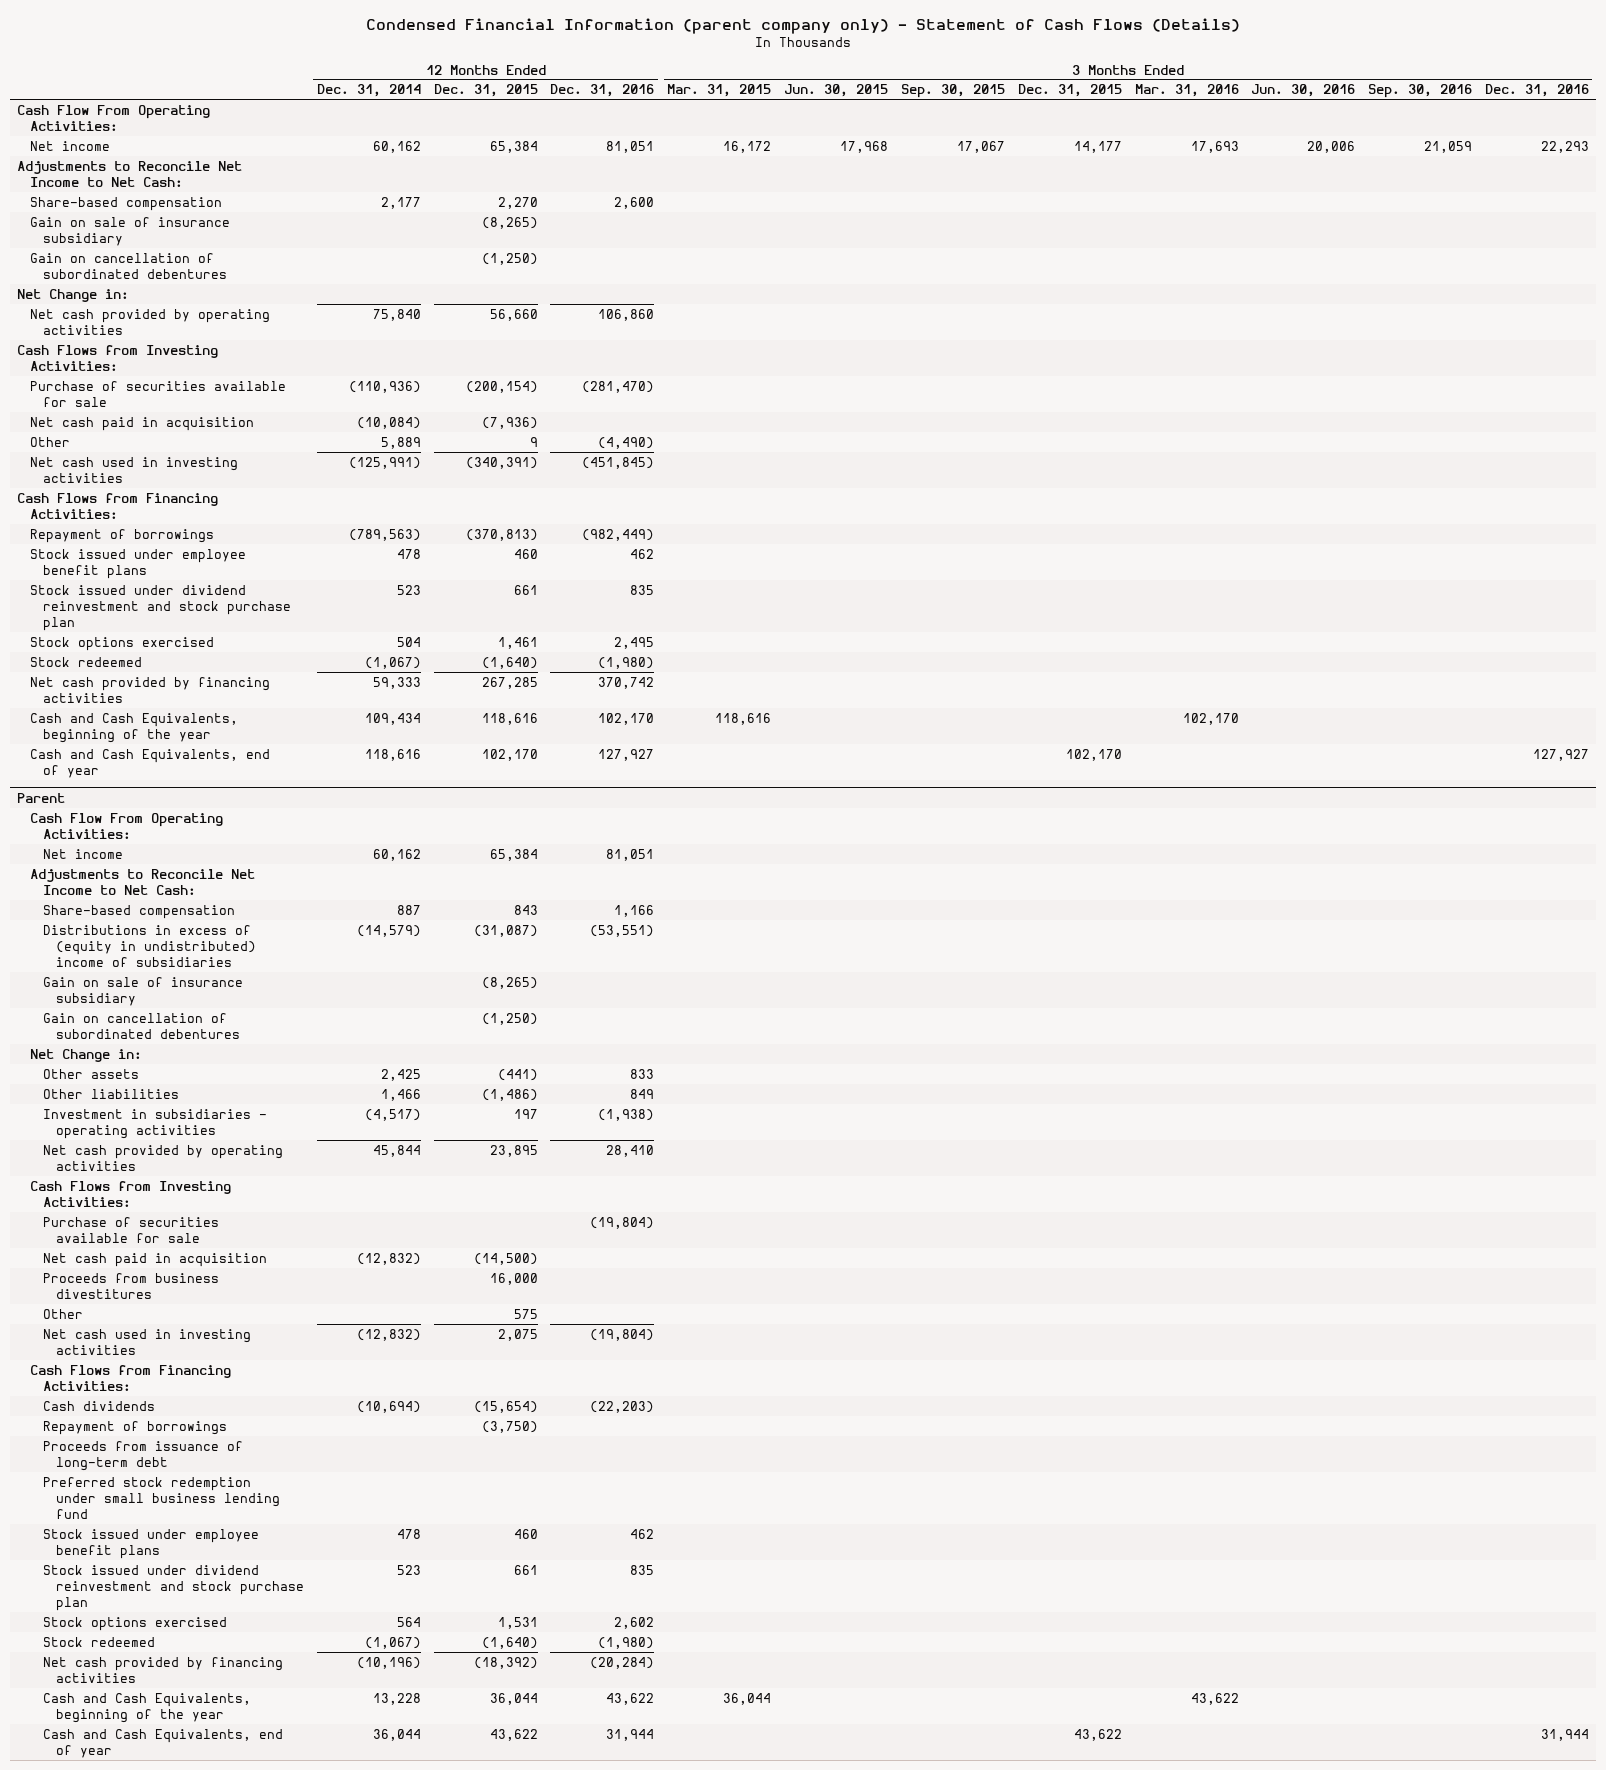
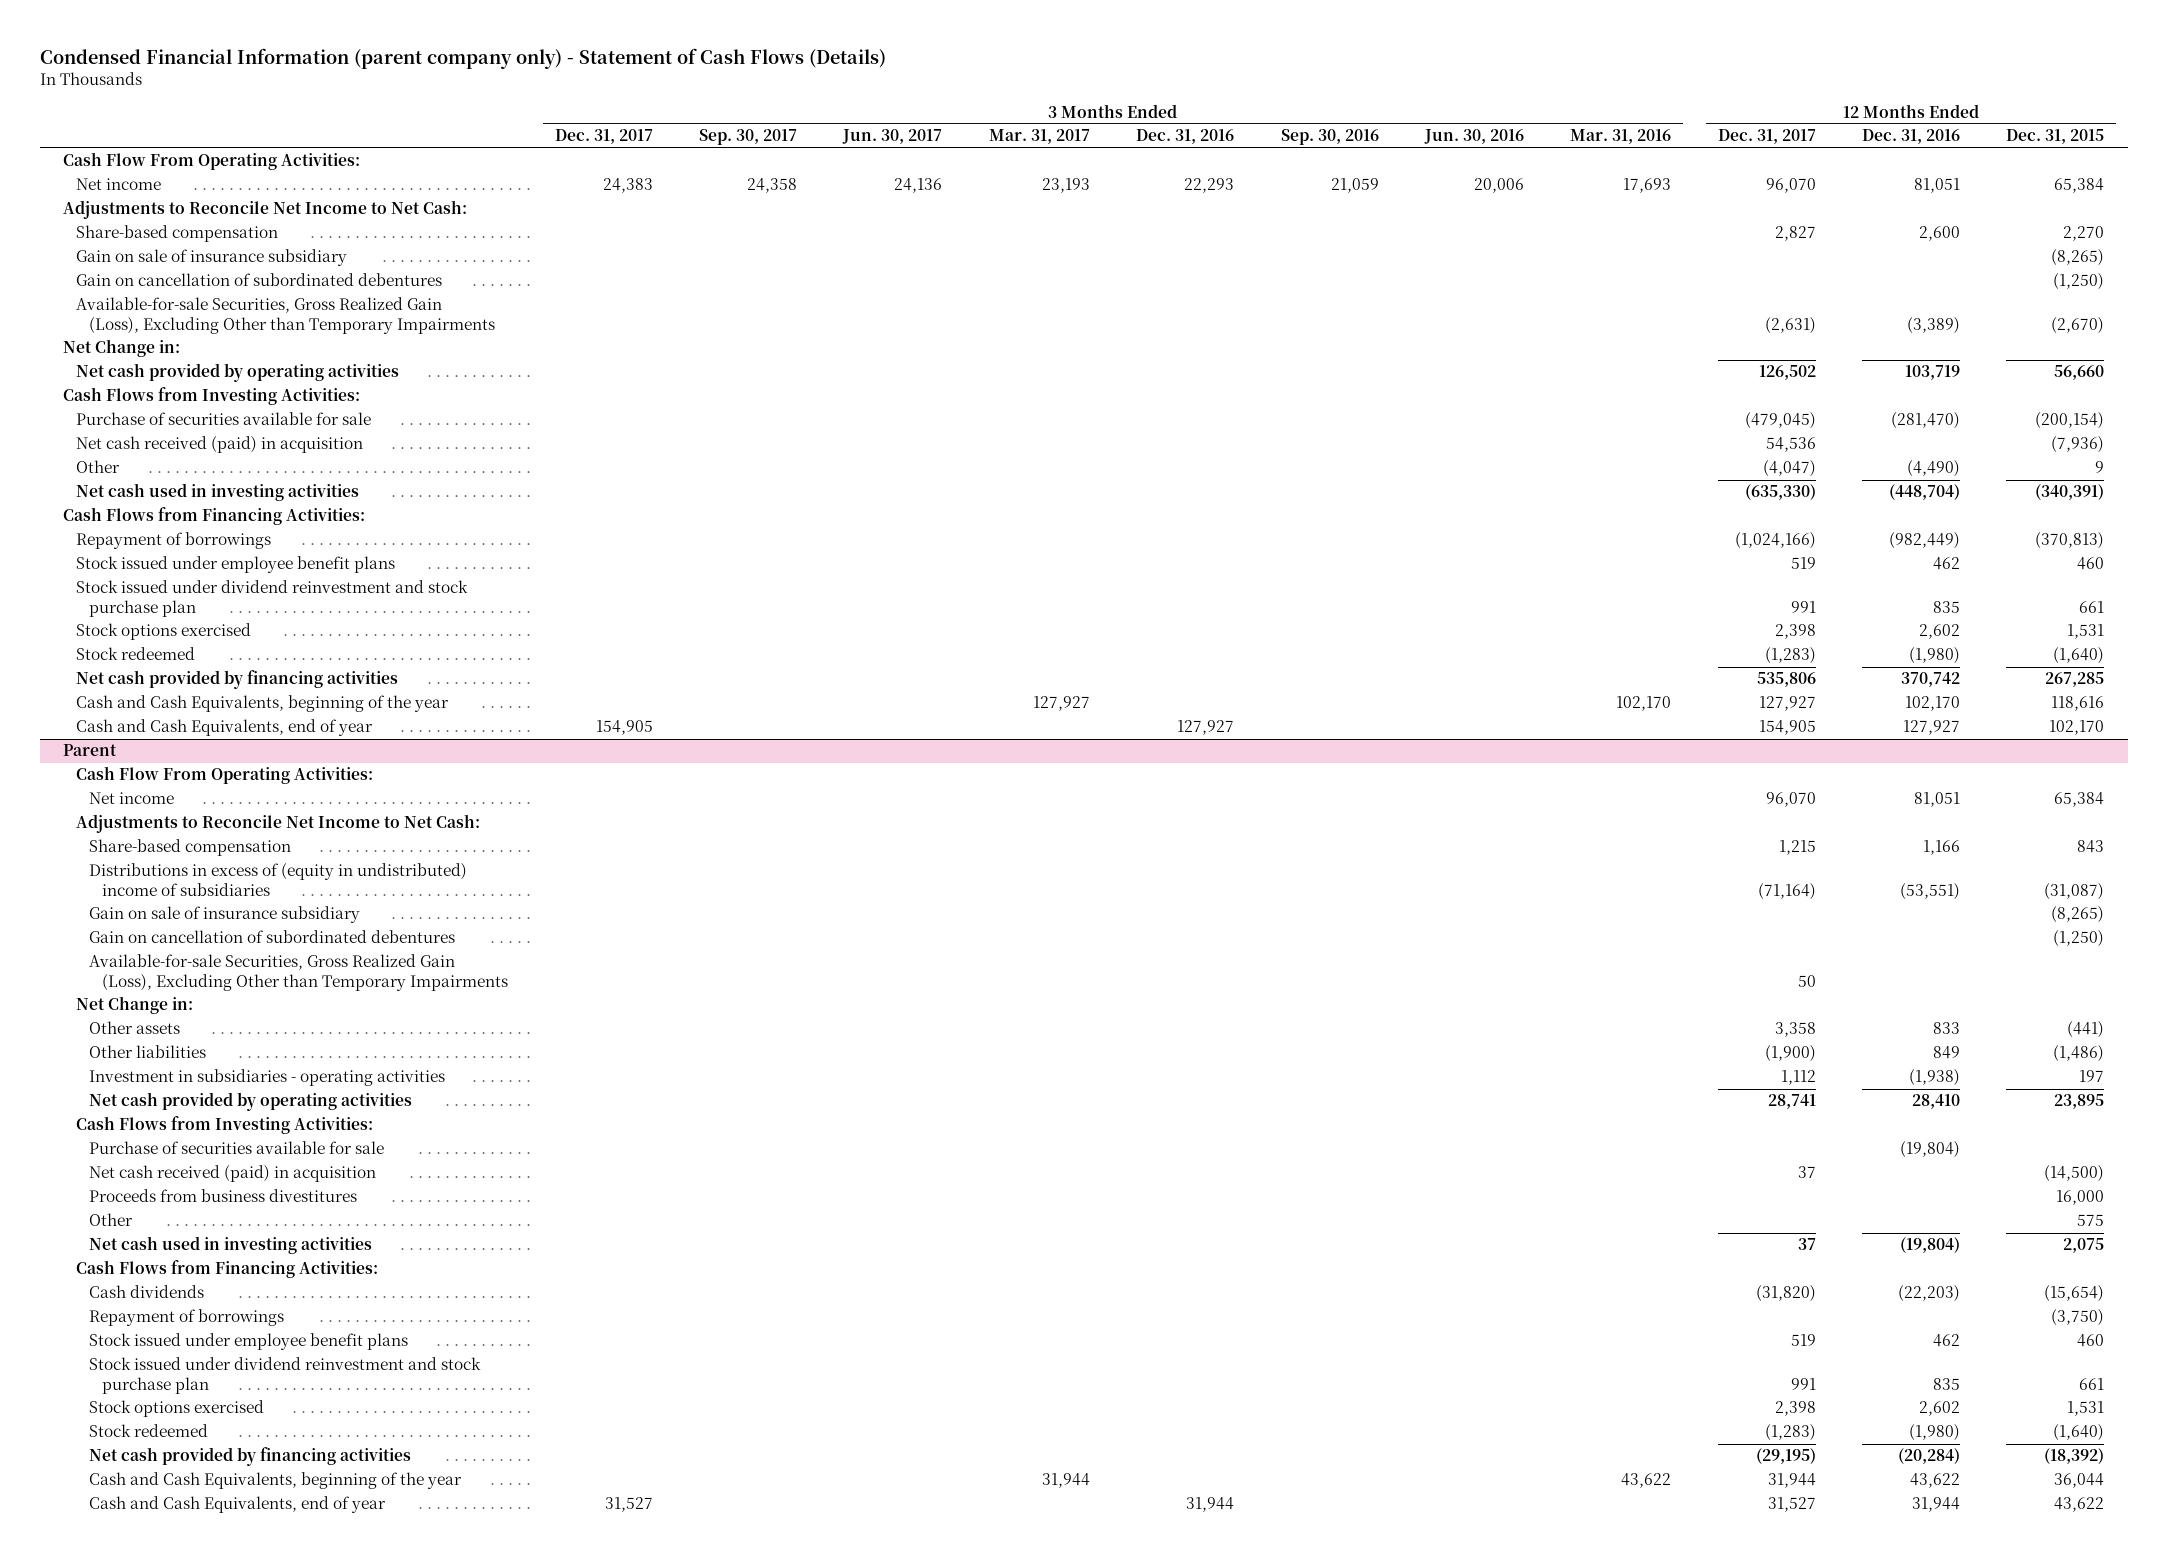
[316,84,421,98] Dec. 31, 2014 -> none
[667,84,772,98] Mar. 31, 2015 -> none
[784,84,889,98] Jun. 30, 2015 -> none
[900,84,1005,99] Sep. 30, 2015 -> none
[1017,84,1122,98] Dec. 31, 2015 -> none
none -> [554,129,653,145] Dec. 31, 2017
none -> [698,129,797,146] Sep. 30, 2017
none -> [842,129,943,145] Jun. 30, 2017
none -> [988,129,1090,145] Mar. 31, 2017
none -> [1717,129,1816,145] Dec. 31, 2017
none -> [75,297,496,335] Available-for-sale Securities, Gross Realized Gain (Loss), Excluding Other than Temporary Impairments
[598,308,655,321] 106,860 -> [1905,365,1961,381] 103,719
[29,416,254,431] Net cash paid in acquisition -> [75,436,363,454] Net cash received (paid) in acquisition
[582,456,655,469] (451,845) -> [1889,484,1961,501] (448,704)
[497,636,538,649] 1,461 -> [2067,624,2105,640] 1,531
[614,636,655,649] 2,495 -> [1919,624,1961,640] 2,602
none -> [89,954,509,992] Available-for-sale Securities, Gross Realized Gain (Loss), Excluding Other than Temporary Impairments
[42,1252,267,1267] Net cash paid in acquisition -> [89,1165,377,1183] Net cash received (paid) in acquisition
[42,1440,243,1471] Proceeds from issuance of long-term debt -> none
[42,1476,280,1519] Preferred stock redemption under small business lending fund -> none

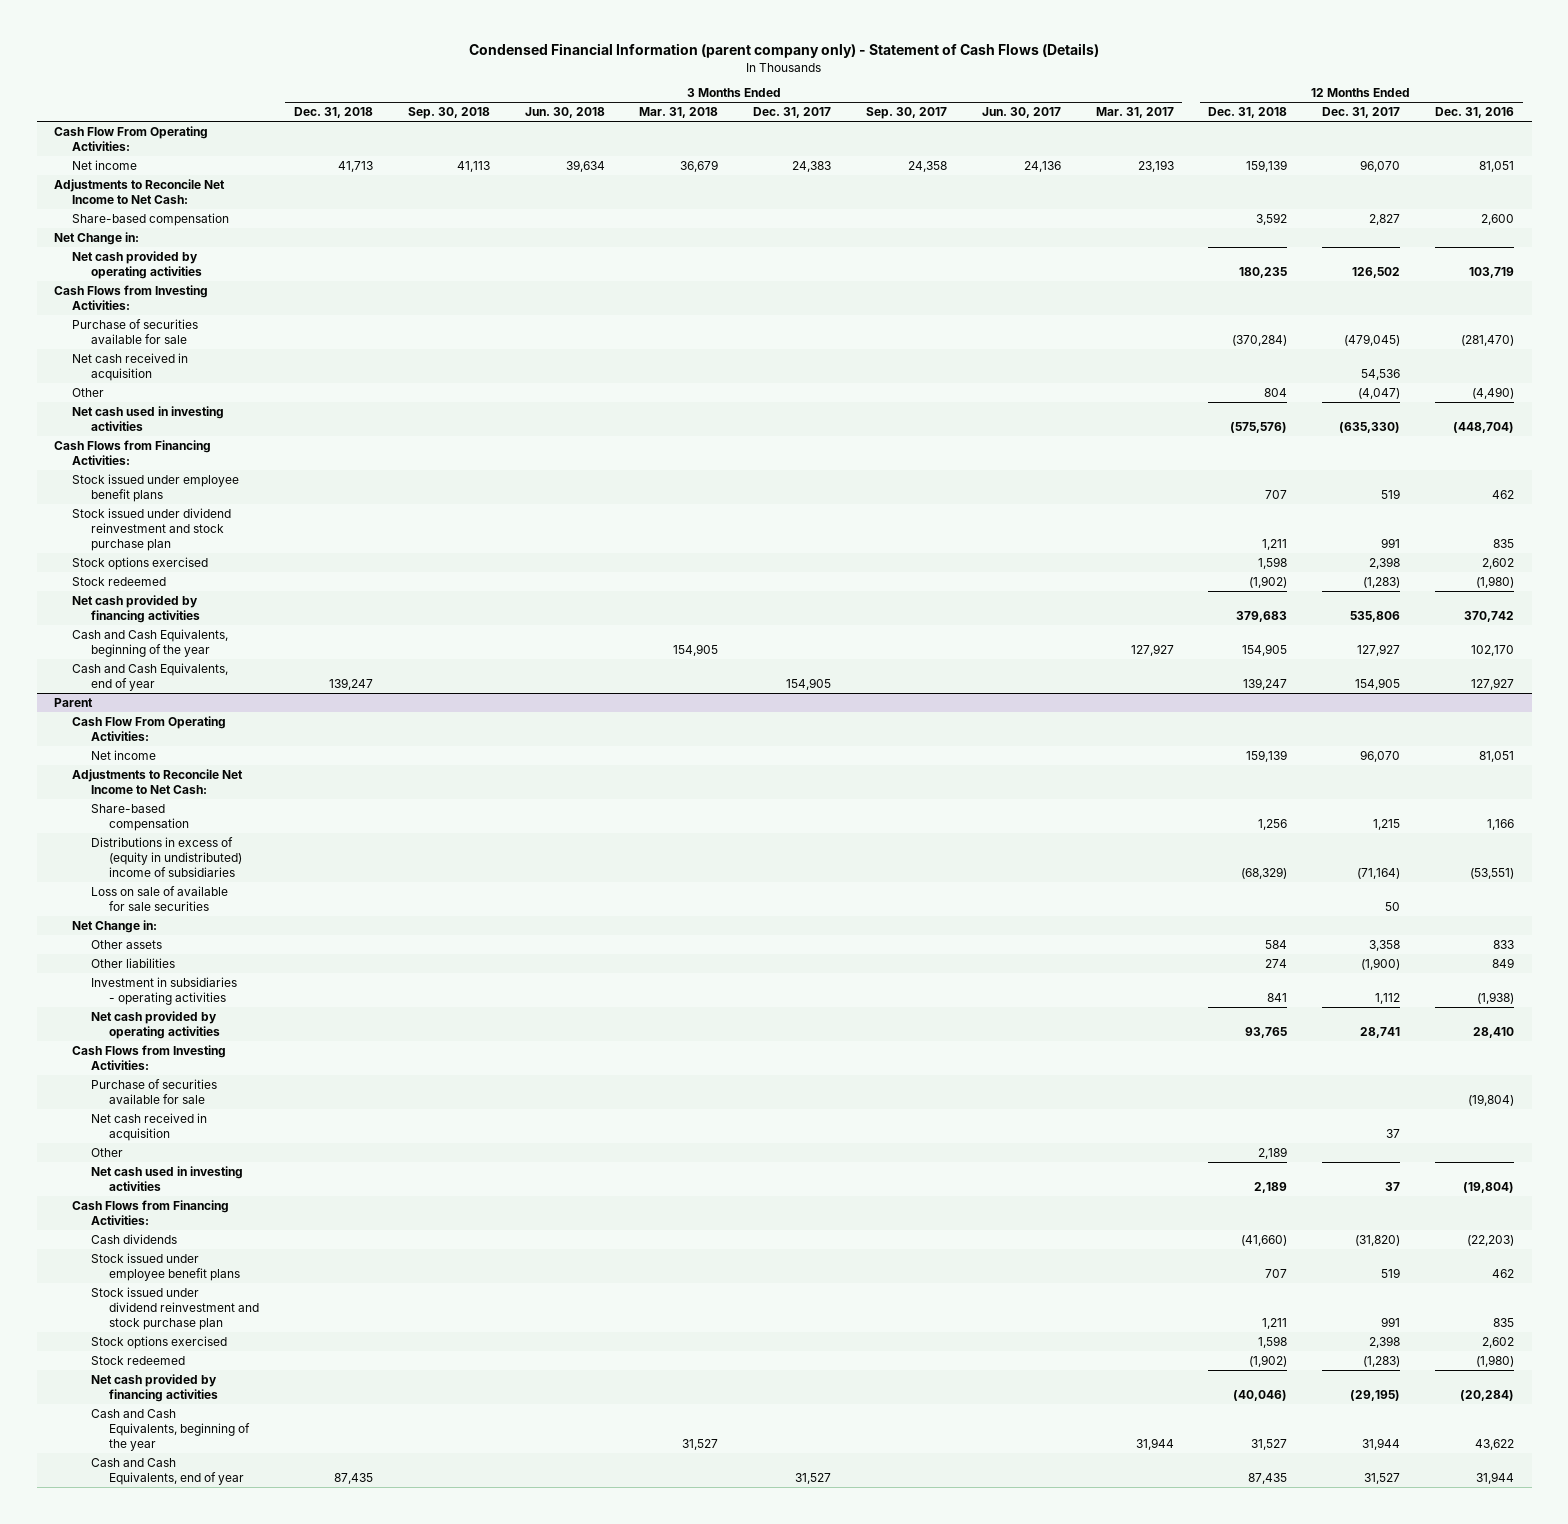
[1136,129,1235,145] Dec. 31, 2016 -> none
[1280,129,1379,146] Sep. 30, 2016 -> none
[1423,129,1524,145] Jun. 30, 2016 -> none
[1570,129,1672,145] Mar. 31, 2016 -> none
[2006,129,2105,145] Dec. 31, 2015 -> none
none -> [293,107,373,119] Dec. 31, 2018
none -> [407,107,490,120] Sep. 30, 2018
none -> [524,107,605,119] Jun. 30, 2018
none -> [639,107,719,119] Mar. 31, 2018
none -> [1208,107,1288,119] Dec. 31, 2018
[75,249,347,267] Gain on sale of insurance subsidiary -> none
[75,273,442,287] Gain on cancellation of subordinated debentures -> none
[75,297,496,335] Available-for-sale Securities, Gross Realized Gain (Loss), Excluding Other than Temporary Impairments -> none
[75,436,363,454] Net cash received (paid) in acquisition -> [72,352,189,382] Net cash received in acquisition
[75,532,271,550] Repayment of borrowings -> none
[89,906,361,924] Gain on sale of insurance subsidiary -> none
[89,930,456,944] Gain on cancellation of subordinated debentures -> none
[89,954,509,992] Available-for-sale Securities, Gross Realized Gain (Loss), Excluding Other than Temporary Impairments -> none
none -> [90,885,228,912] Loss on sale of available for sale securities
[89,1189,358,1203] Proceeds from business divestitures -> none
[89,1165,377,1183] Net cash received (paid) in acquisition -> [90,1112,207,1142] Net cash received in acquisition
[89,1309,285,1327] Repayment of borrowings -> none

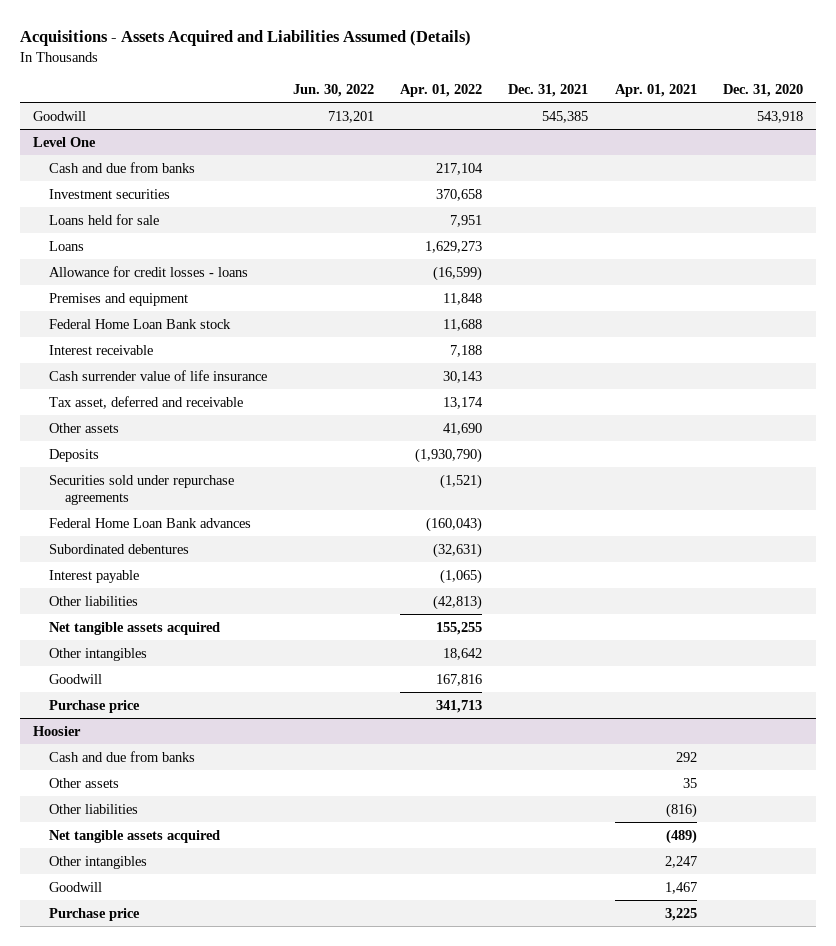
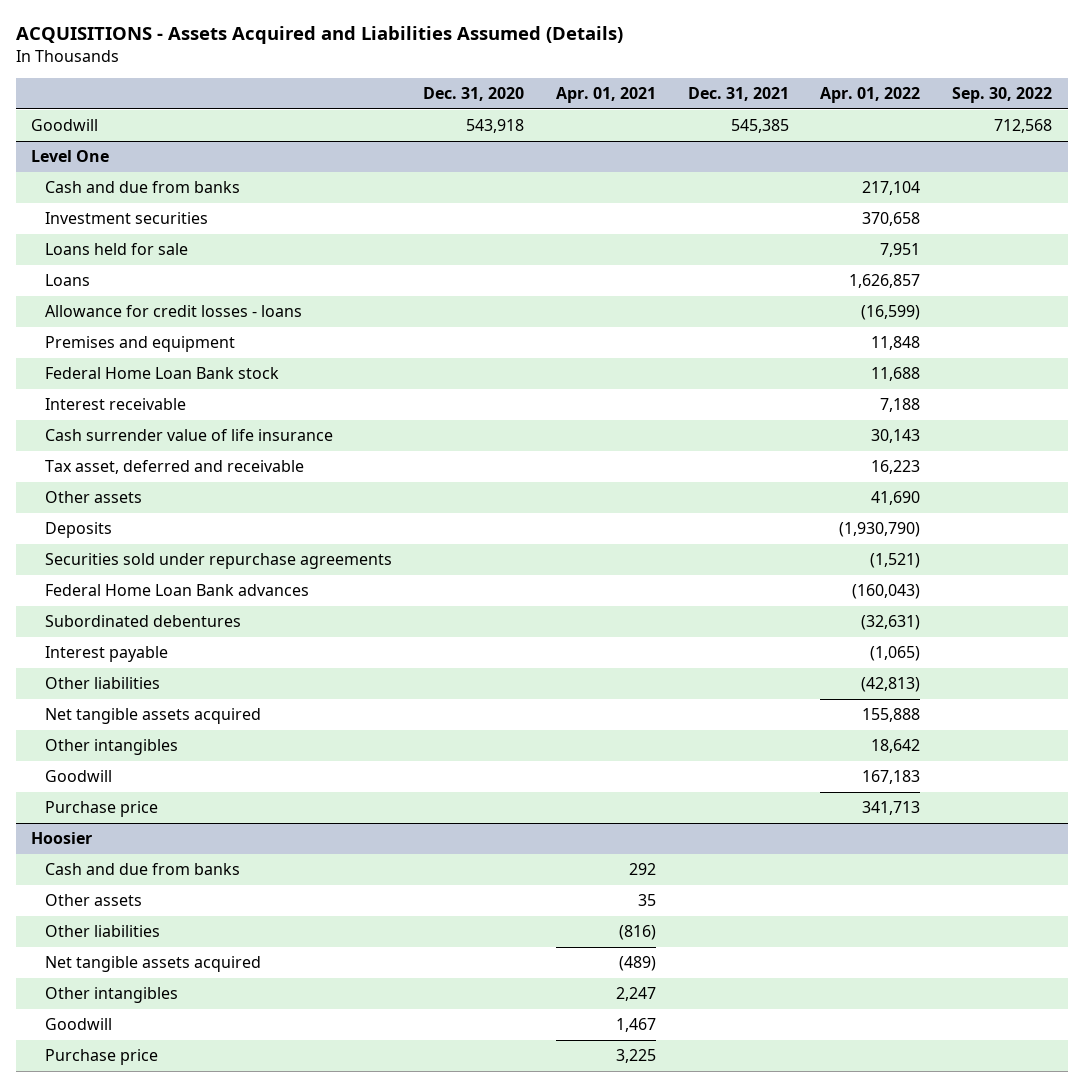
[20,30,472,47] Acquisitions - Assets Acquired and Liabilities Assumed (Details) -> [15,26,623,45] ACQUISITIONS - Assets Acquired and Liabilities Assumed (Details)
[293,83,375,97] Jun. 30, 2022 -> none
none -> [951,86,1052,103] Sep. 30, 2022
[425,240,483,253] 1,629,273 -> [849,274,921,289] 1,626,857
[443,396,484,409] 13,174 -> [871,460,921,475] 16,223
[436,621,483,635] 155,255 -> [862,708,921,723] 155,888
[436,673,483,686] 167,816 -> [862,770,921,785] 167,183

